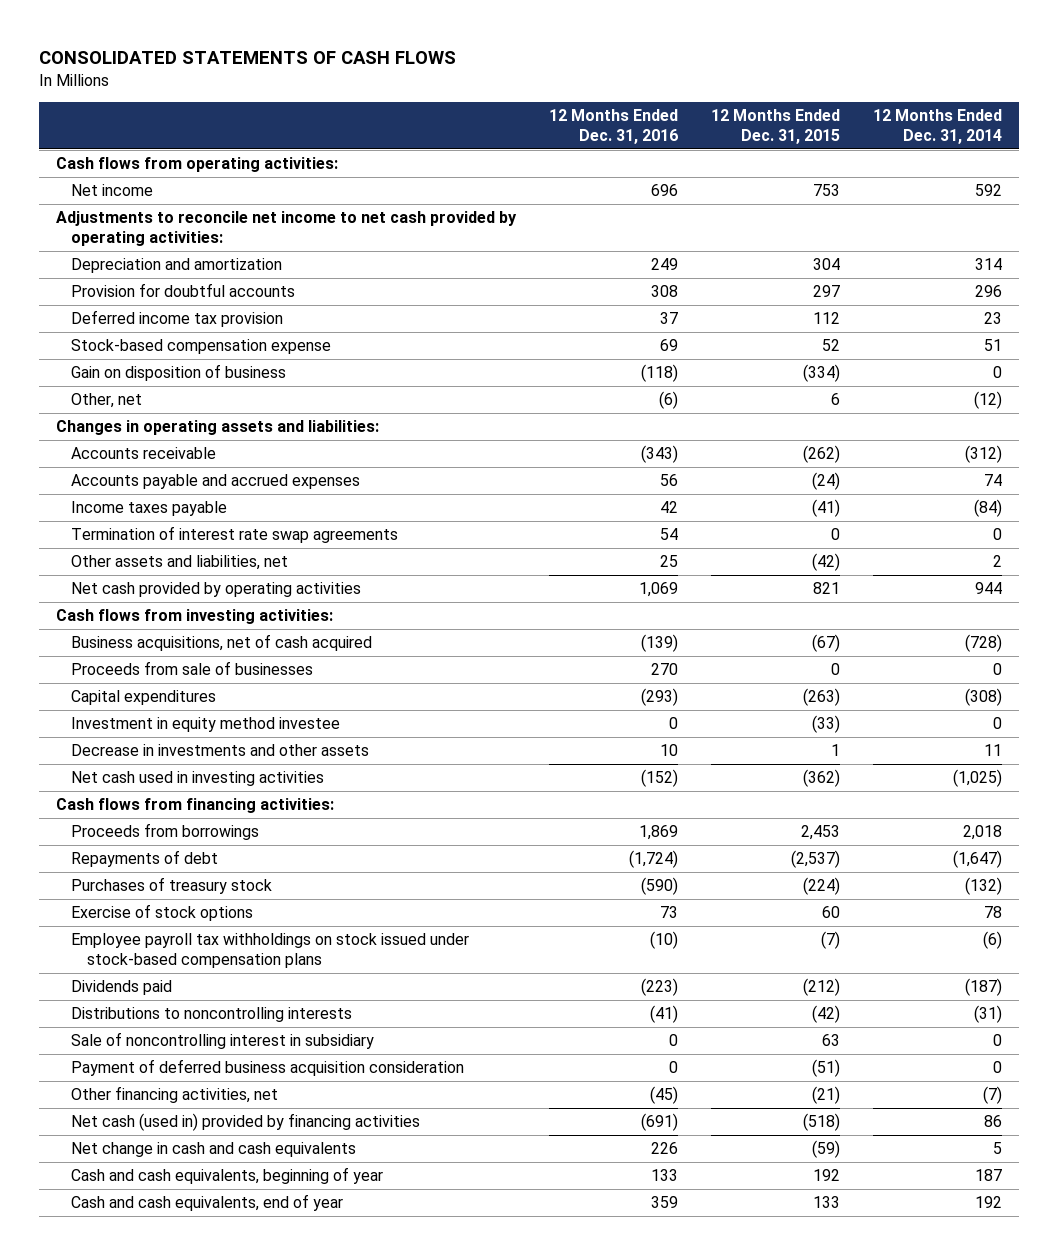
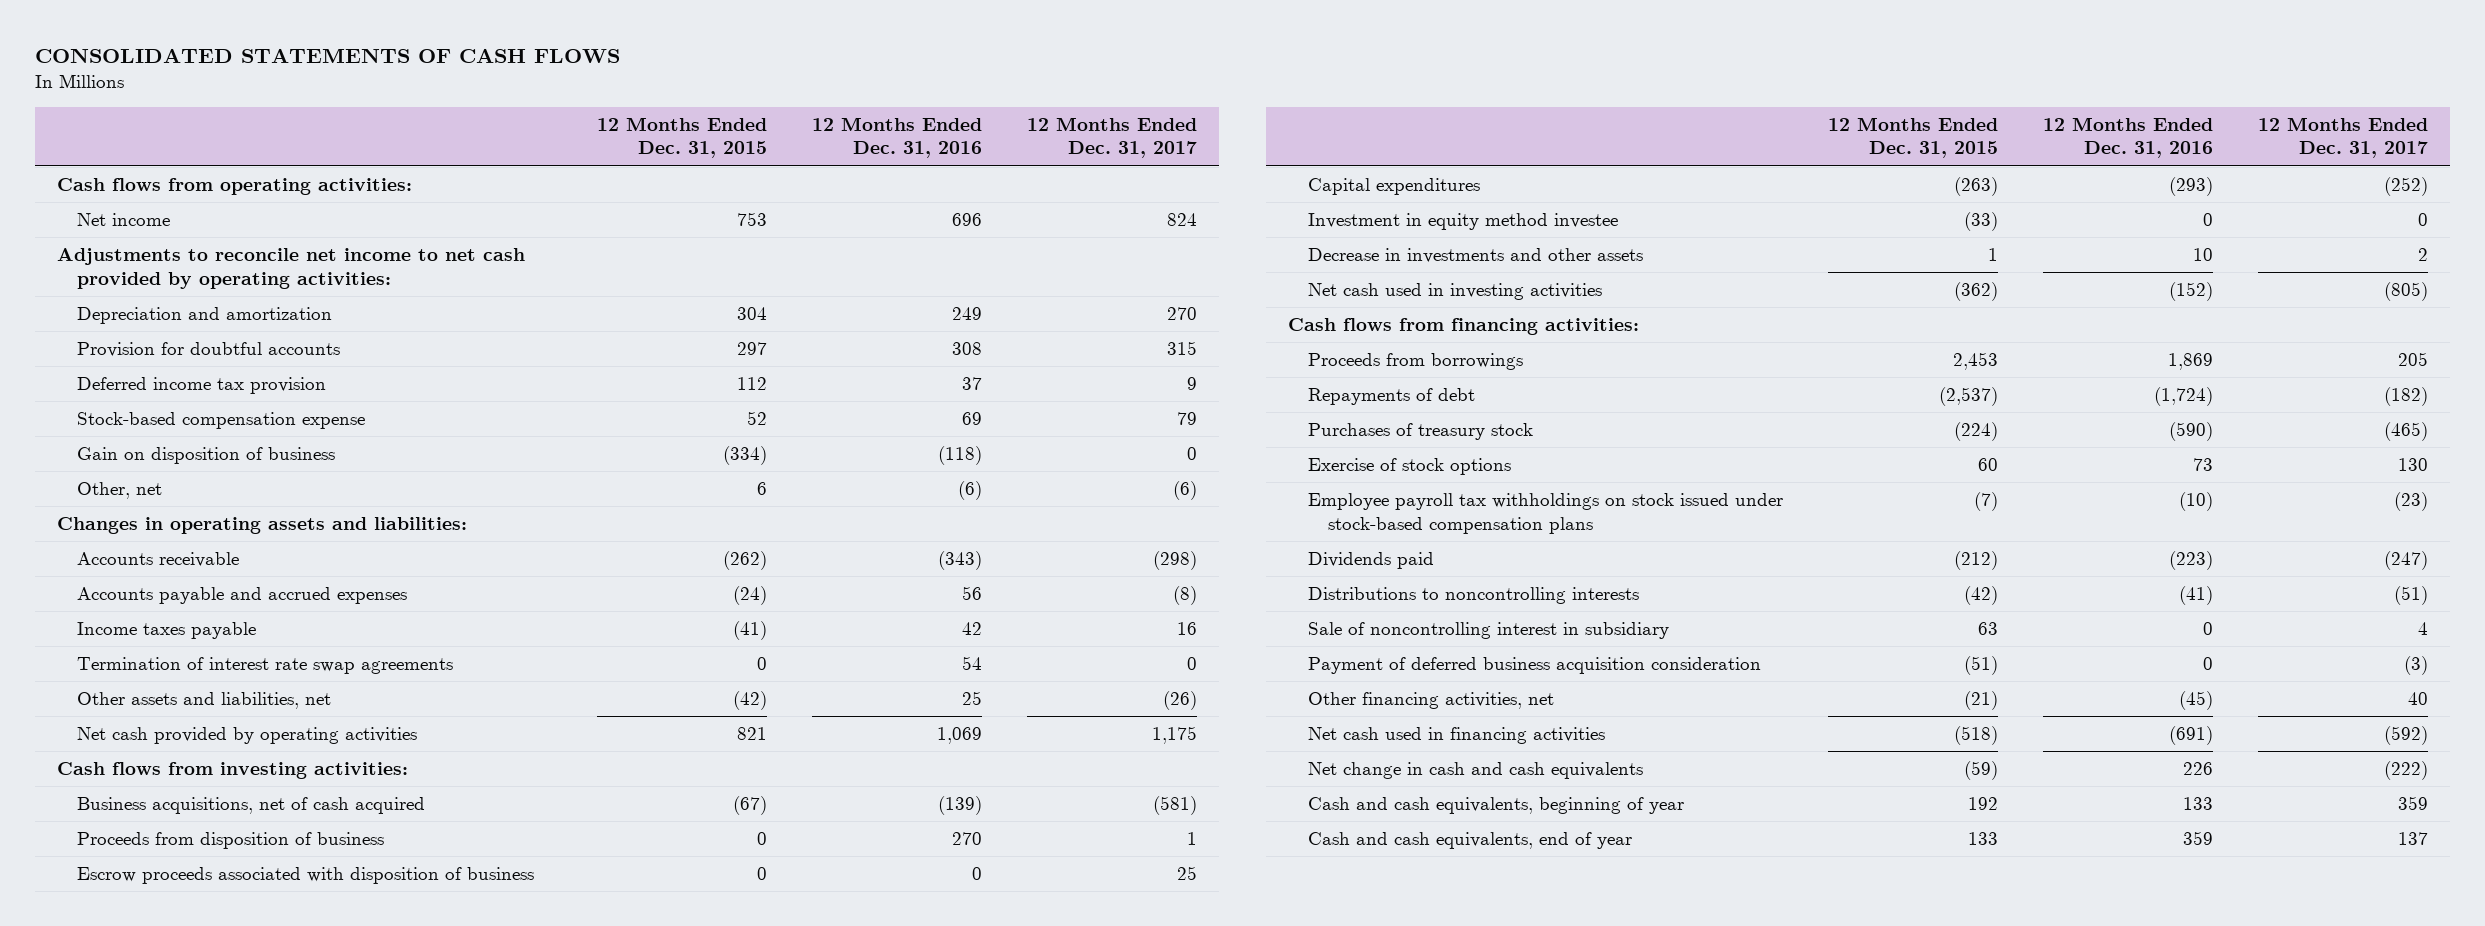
[873,108,1003,144] 12 Months Ended Dec. 31, 2014 -> none
none -> [1026,116,1197,159] 12 Months Ended Dec. 31, 2017
[71,660,314,675] Proceeds from sale of businesses -> [76,831,384,849] Proceeds from disposition of business
none -> [76,866,534,884] Escrow proceeds associated with disposition of business
[71,1112,421,1131] Net cash (used in) provided by financing activities -> [1307,726,1605,744] Net cash used in financing activities

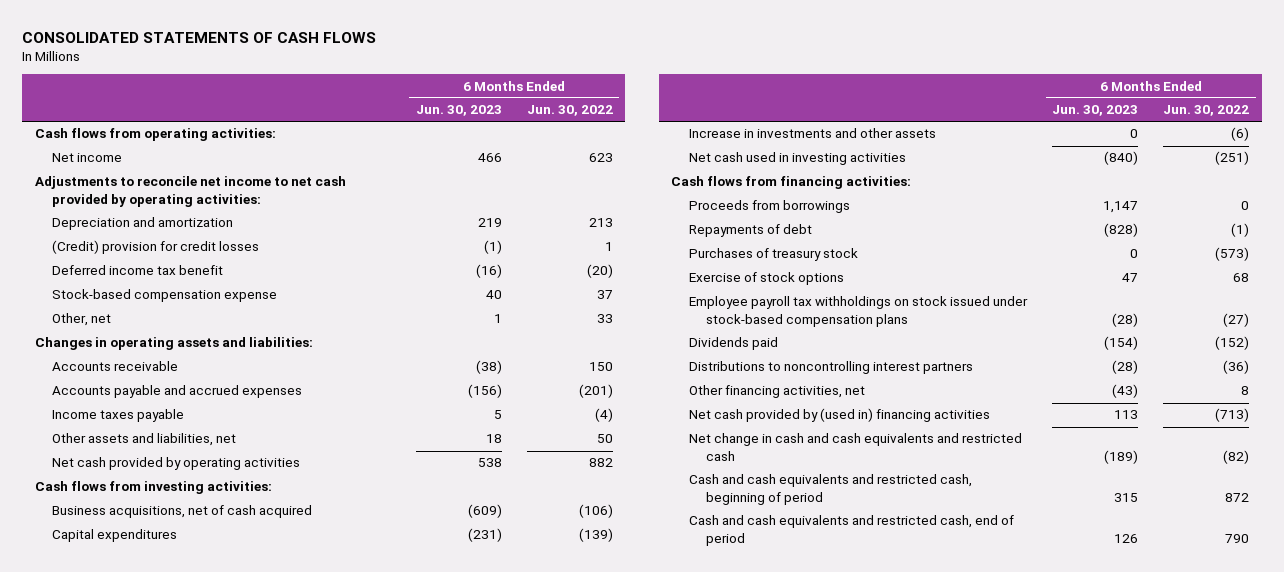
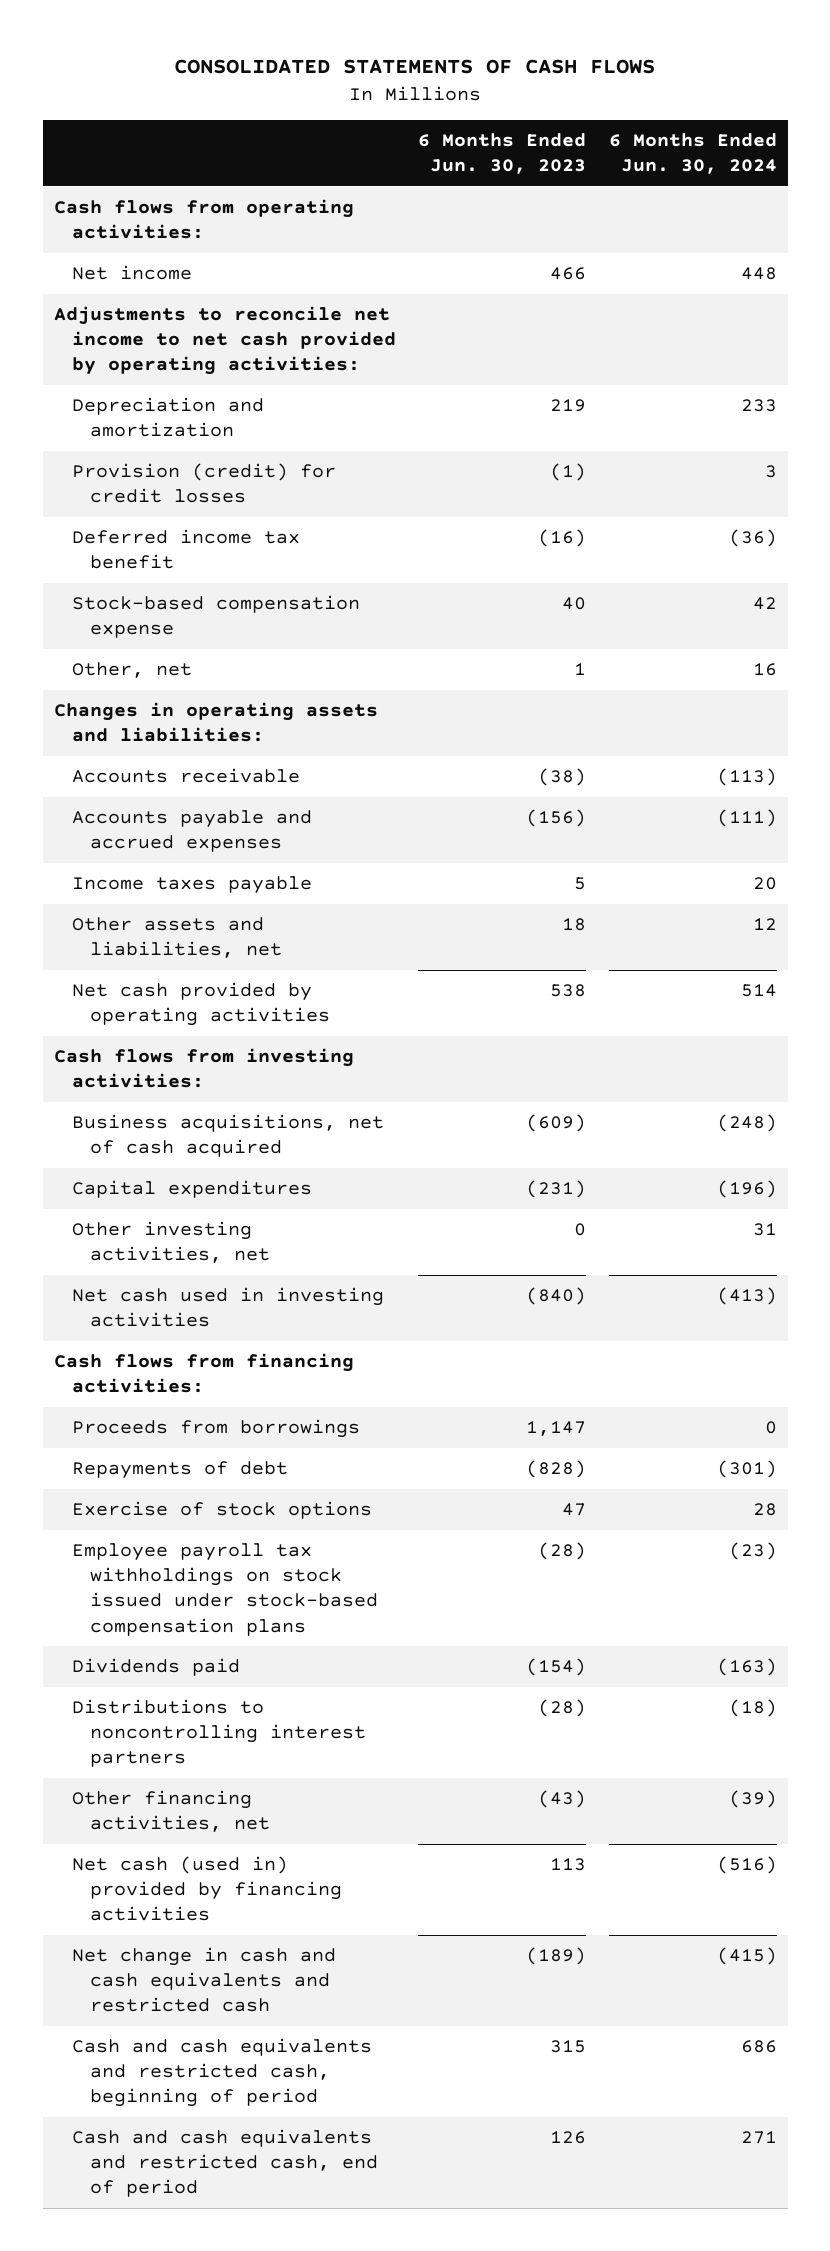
[526,105,613,117] Jun. 30, 2022 -> none
none -> [608,132,777,175] 6 Months Ended Jun. 30, 2024
[52,240,260,255] (Credit) provision for credit losses -> [72,463,337,504] Provision (credit) for credit losses
[688,128,936,139] Increase in investments and other assets -> [72,1221,271,1264] Other investing activities, net
[688,248,858,262] Purchases of treasury stock -> none
[688,408,990,423] Net cash provided by (used in) financing activities -> [72,1856,343,1922] Net cash (used in) provided by financing activities

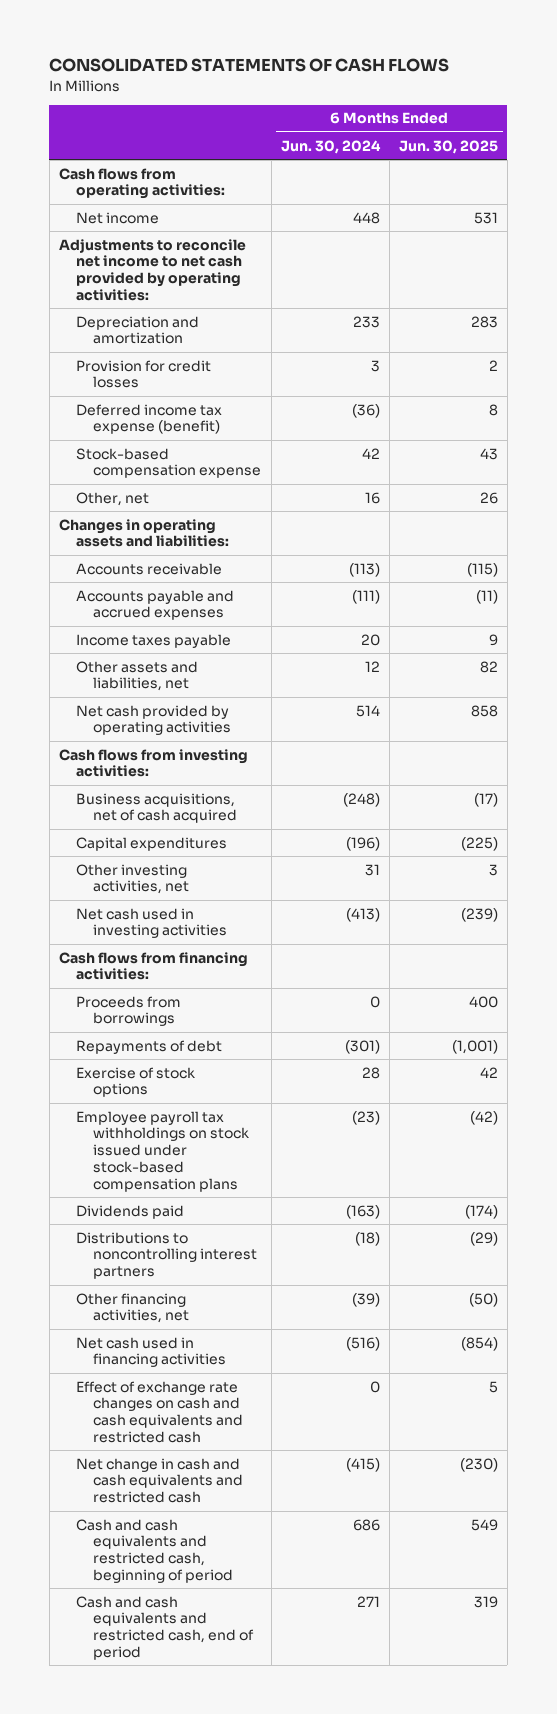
[418,132,587,175] 6 Months Ended Jun. 30, 2023 -> none
none -> [398,139,498,154] Jun. 30, 2025
[72,463,337,504] Provision (credit) for credit losses -> [76,359,212,389] Provision for credit losses
[72,529,301,570] Deferred income tax benefit -> [76,403,223,435] Deferred income tax expense (benefit)
[72,1856,343,1922] Net cash (used in) provided by financing activities -> [76,1336,227,1368] Net cash used in financing activities
none -> [76,1380,244,1443] Effect of exchange rate changes on cash and cash equivalents and restricted cash

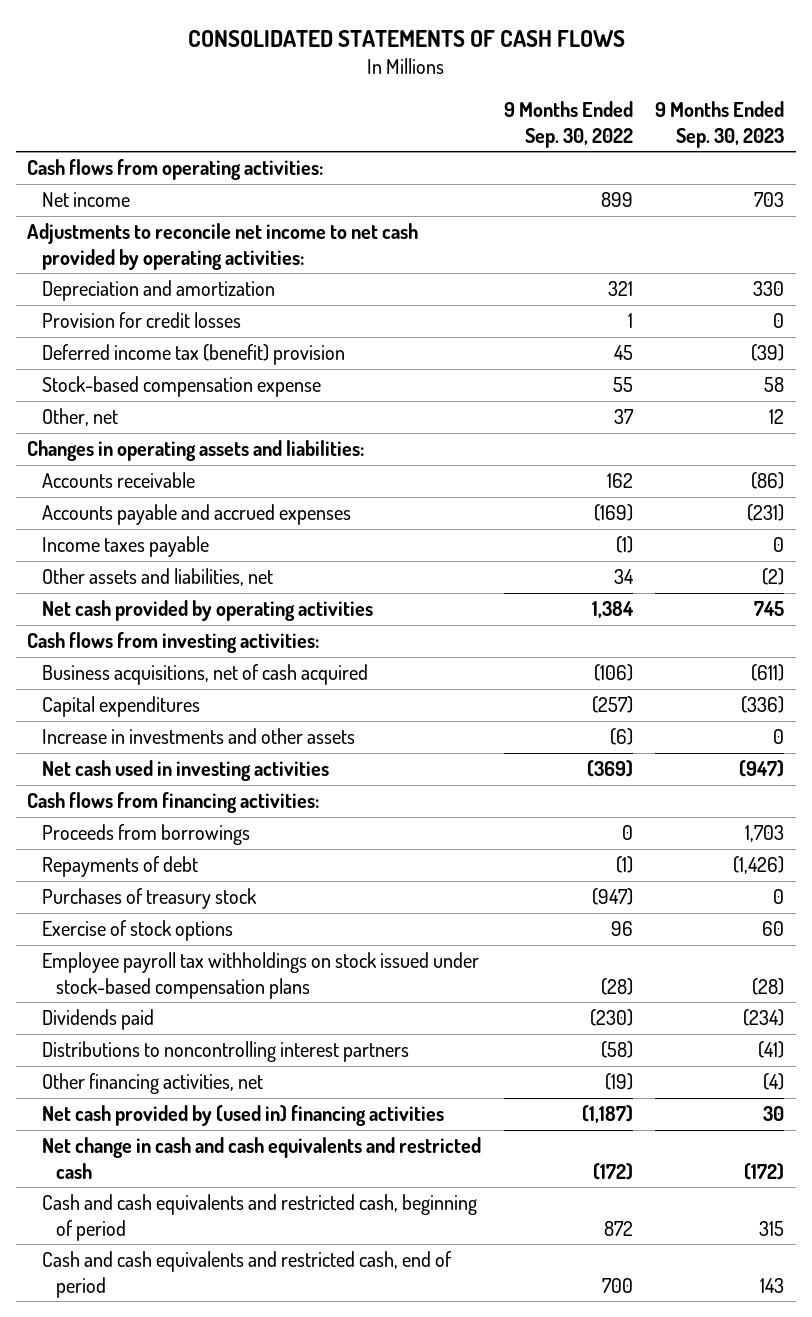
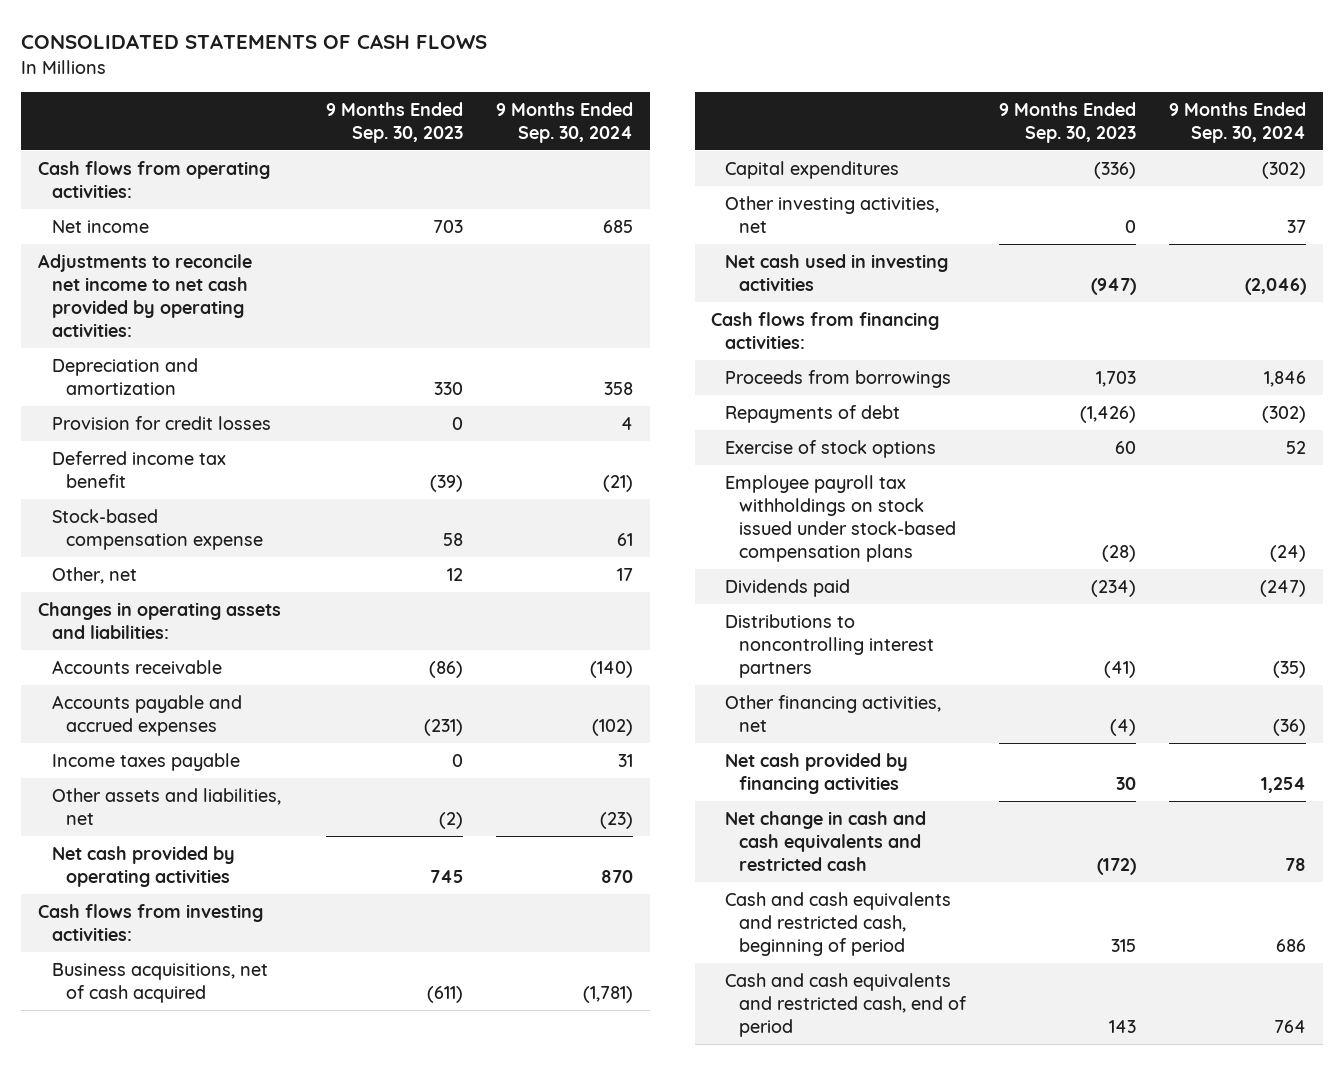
[503,100,633,148] 9 Months Ended Sep. 30, 2022 -> none
none -> [495,101,633,143] 9 Months Ended Sep. 30, 2024
[41,344,345,366] Deferred income tax (benefit) provision -> [51,451,226,488] Deferred income tax benefit
[41,728,355,745] Increase in investments and other assets -> [724,196,939,233] Other investing activities, net
[41,888,257,910] Purchases of treasury stock -> none
[41,1105,444,1127] Net cash provided by (used in) financing activities -> [724,753,908,794] Net cash provided by financing activities

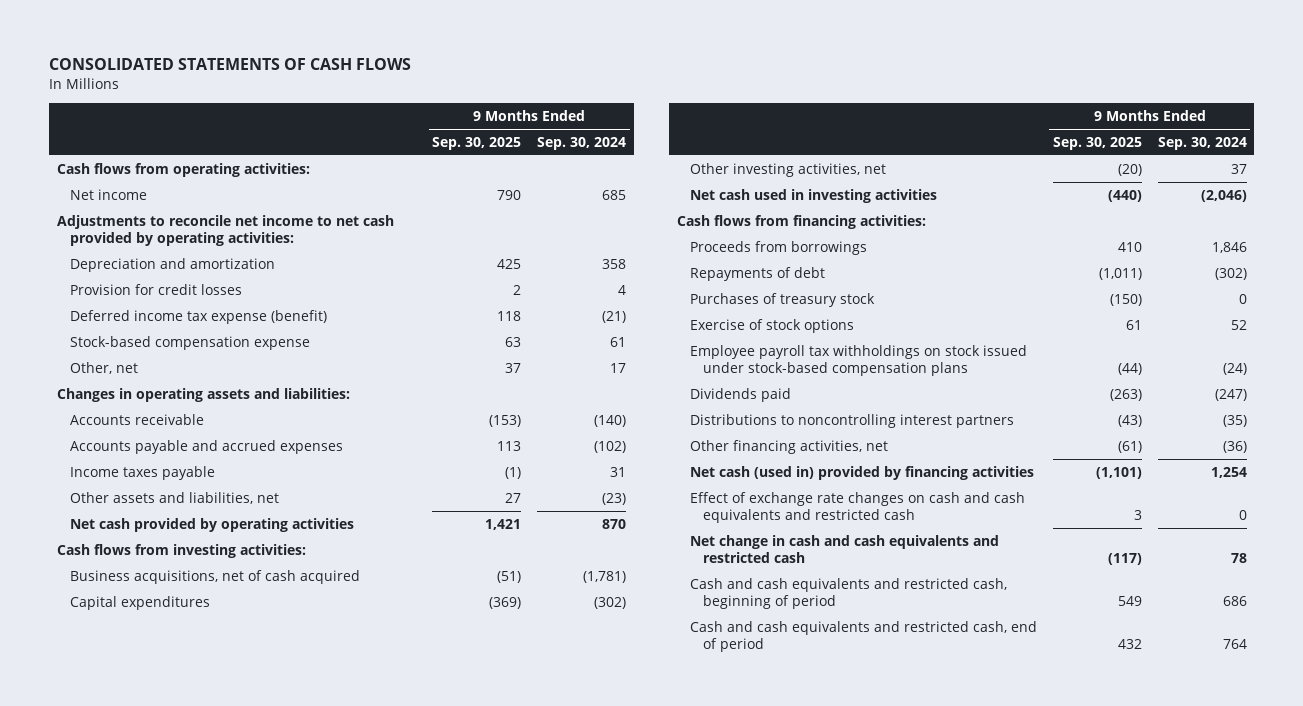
[325,101,463,143] 9 Months Ended Sep. 30, 2023 -> none
none -> [432,136,522,150] Sep. 30, 2025
[51,451,226,488] Deferred income tax benefit -> [69,309,327,324] Deferred income tax expense (benefit)
none -> [690,292,876,307] Purchases of treasury stock
[724,753,908,794] Net cash provided by financing activities -> [690,465,1035,480] Net cash (used in) provided by financing activities
none -> [690,491,1026,523] Effect of exchange rate changes on cash and cash equivalents and restricted cash

